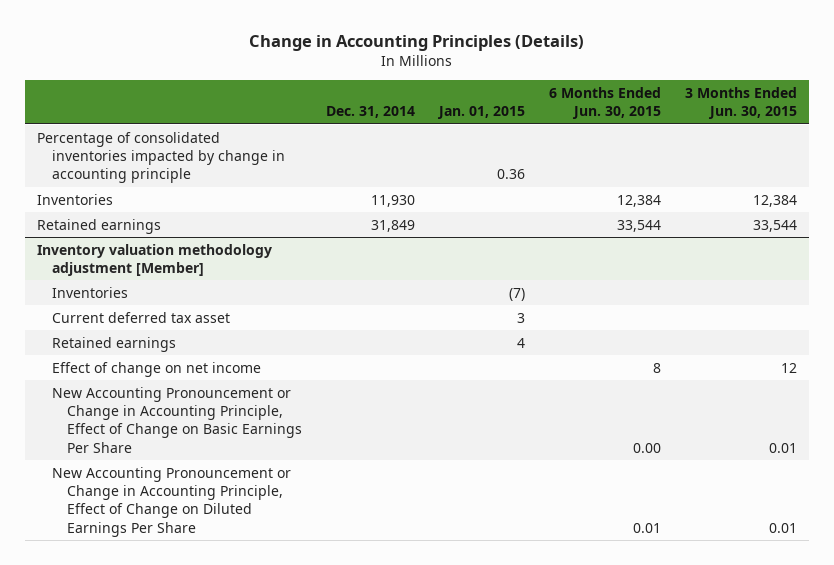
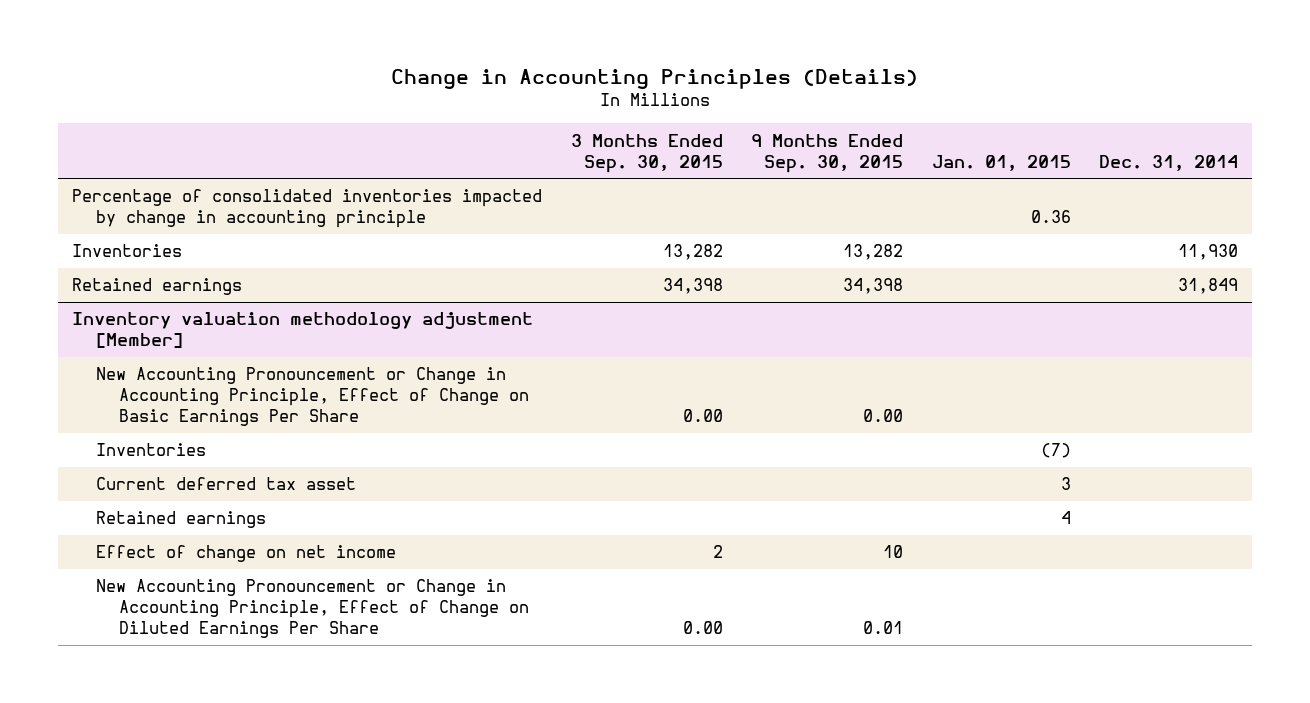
[548,87,661,120] 6 Months Ended Jun. 30, 2015 -> none
[684,87,797,120] 3 Months Ended Jun. 30, 2015 -> none
none -> [570,133,723,173] 3 Months Ended Sep. 30, 2015
none -> [751,133,904,173] 9 Months Ended Sep. 30, 2015
[52,386,303,453] New Accounting Pronouncement or Change in Accounting Principle, Effect of Change on Basic Earnings Per Share -> [95,367,530,427] New Accounting Pronouncement or Change in Accounting Principle, Effect of Change on Basic Earnings Per Share

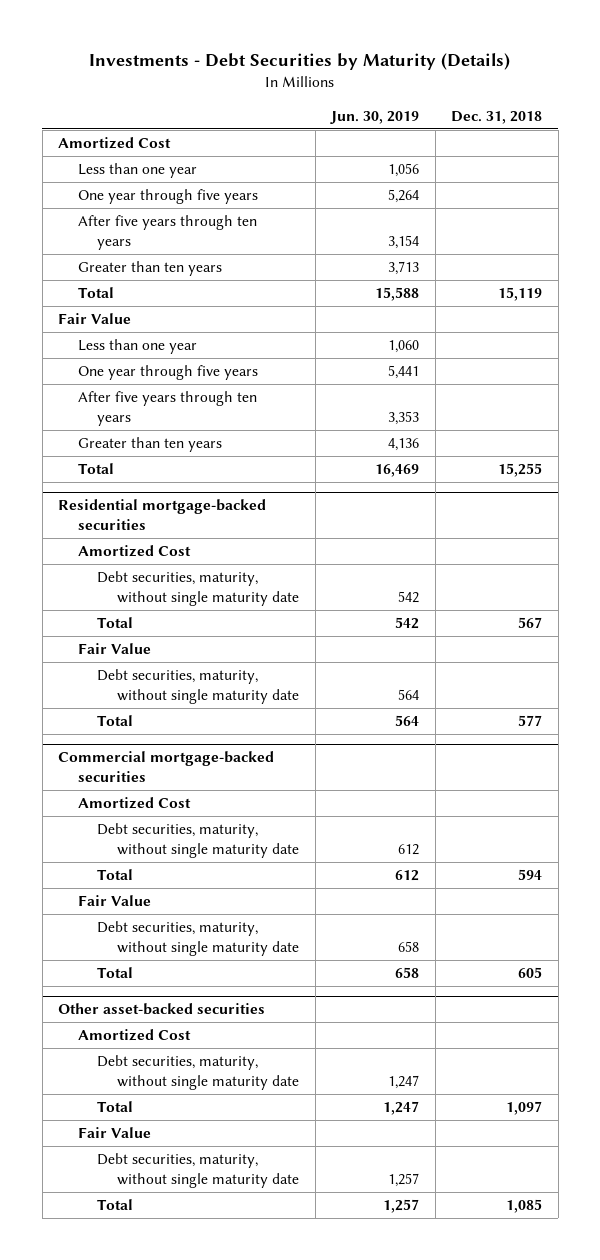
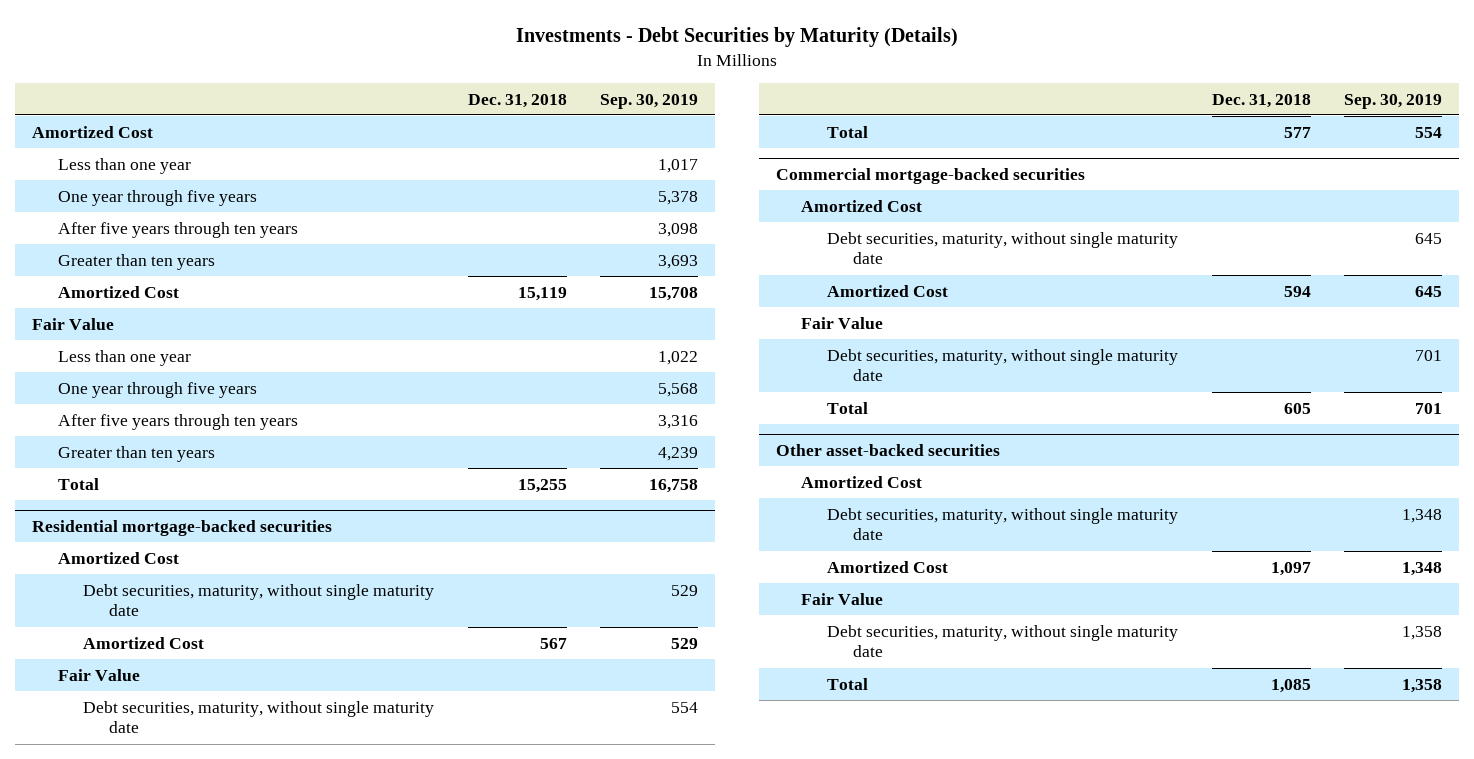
[330,110,420,124] Jun. 30, 2019 -> none
none -> [600,93,699,109] Sep. 30, 2019
[77,287,114,299] Total -> [57,285,179,298] Amortized Cost
[97,617,134,629] Total -> [83,636,205,649] Amortized Cost
[97,869,134,881] Total -> [826,284,948,297] Amortized Cost
[97,1101,134,1113] Total -> [826,560,948,573] Amortized Cost

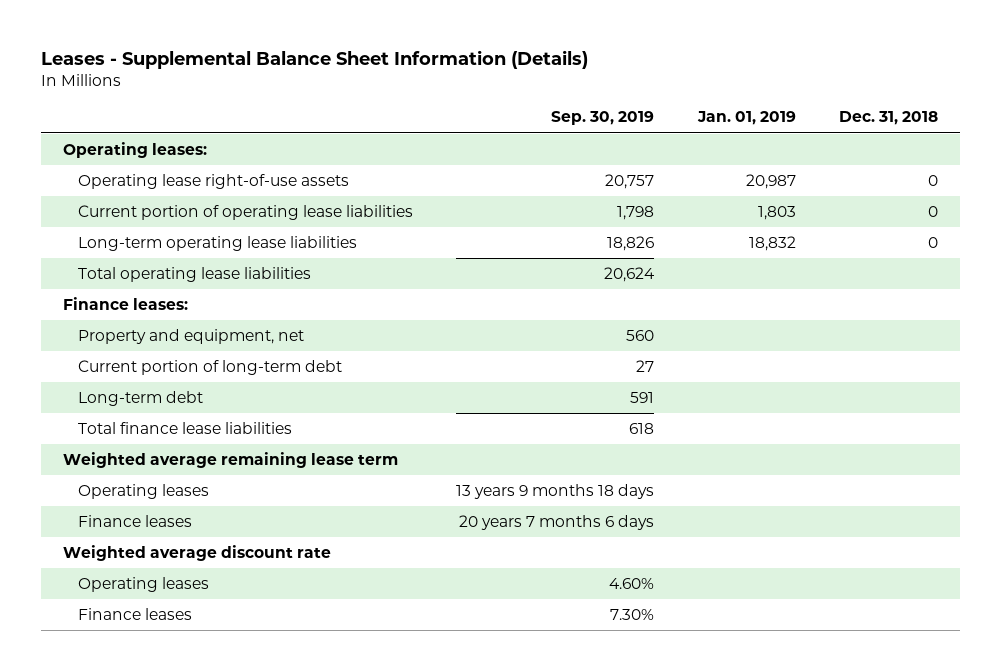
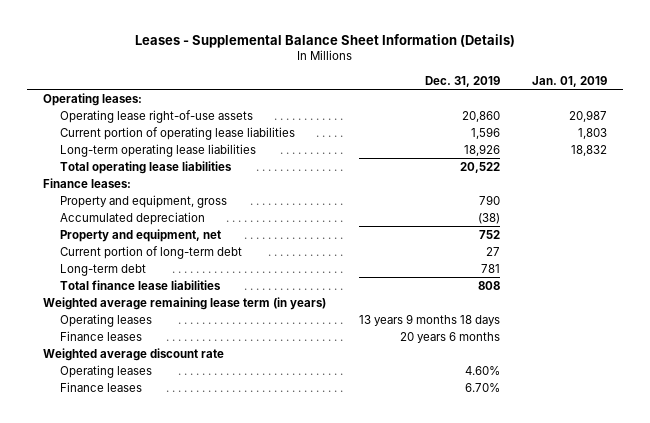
[551,111,655,126] Sep. 30, 2019 -> none
[839,111,939,126] Dec. 31, 2018 -> none
none -> [424,75,500,87] Dec. 31, 2019
none -> [60,194,228,208] Property and equipment, gross
none -> [60,211,206,225] Accumulated depreciation
[62,452,398,469] Weighted average remaining lease term -> [43,296,327,310] Weighted average remaining lease term (in years)

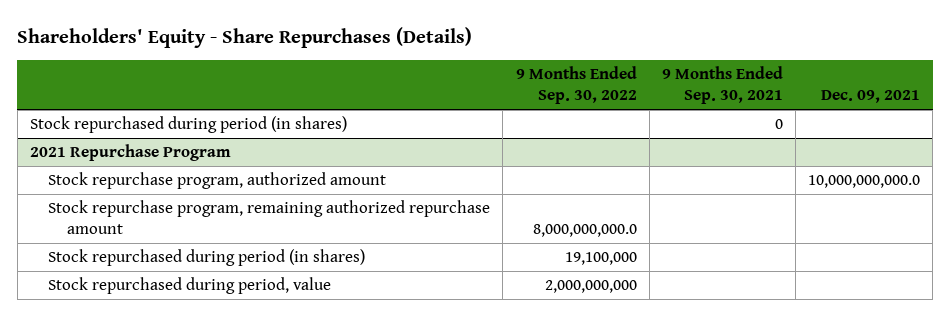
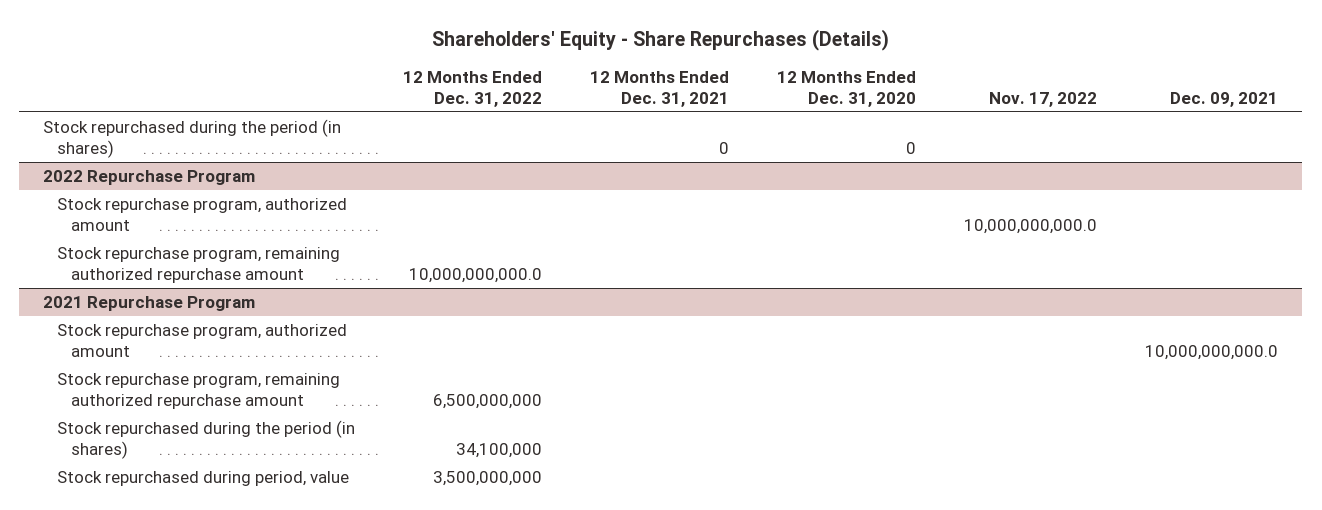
[515,66,637,105] 9 Months Ended Sep. 30, 2022 -> none
[661,66,783,105] 9 Months Ended Sep. 30, 2021 -> none
none -> [403,71,543,107] 12 Months Ended Dec. 31, 2022
none -> [590,71,730,107] 12 Months Ended Dec. 31, 2021
none -> [777,71,917,107] 12 Months Ended Dec. 31, 2020
none -> [989,91,1098,107] Nov. 17, 2022
[29,116,347,134] Stock repurchased during period (in shares) -> [43,119,342,158] Stock repurchased during the period (in shares)
none -> [43,170,256,186] 2022 Repurchase Program
none -> [57,198,348,231] Stock repurchase program, authorized amount
none -> [57,247,341,283] Stock repurchase program, remaining authorized repurchase amount
[48,249,366,267] Stock repurchased during period (in shares) -> [57,420,356,459] Stock repurchased during the period (in shares)

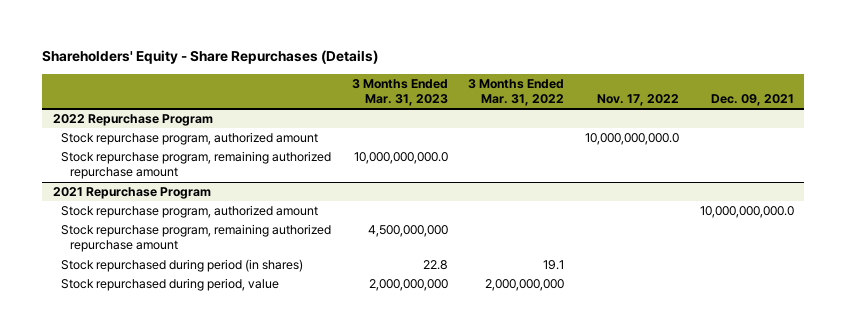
[403,71,543,107] 12 Months Ended Dec. 31, 2022 -> none
[590,71,730,107] 12 Months Ended Dec. 31, 2021 -> none
[777,71,917,107] 12 Months Ended Dec. 31, 2020 -> none
none -> [351,78,448,106] 3 Months Ended Mar. 31, 2023
none -> [468,78,565,106] 3 Months Ended Mar. 31, 2022
[43,119,342,158] Stock repurchased during the period (in shares) -> none
[57,420,356,459] Stock repurchased during the period (in shares) -> [61,259,304,273] Stock repurchased during period (in shares)

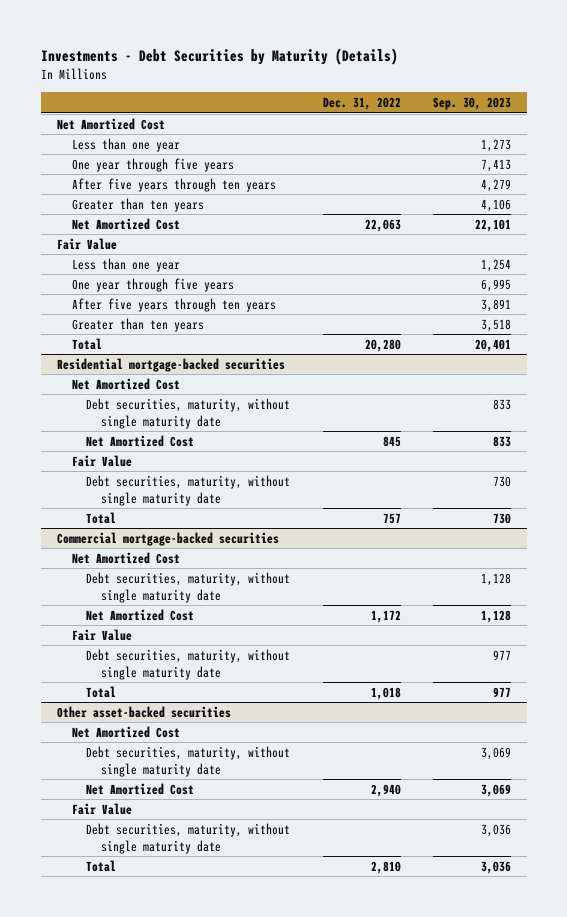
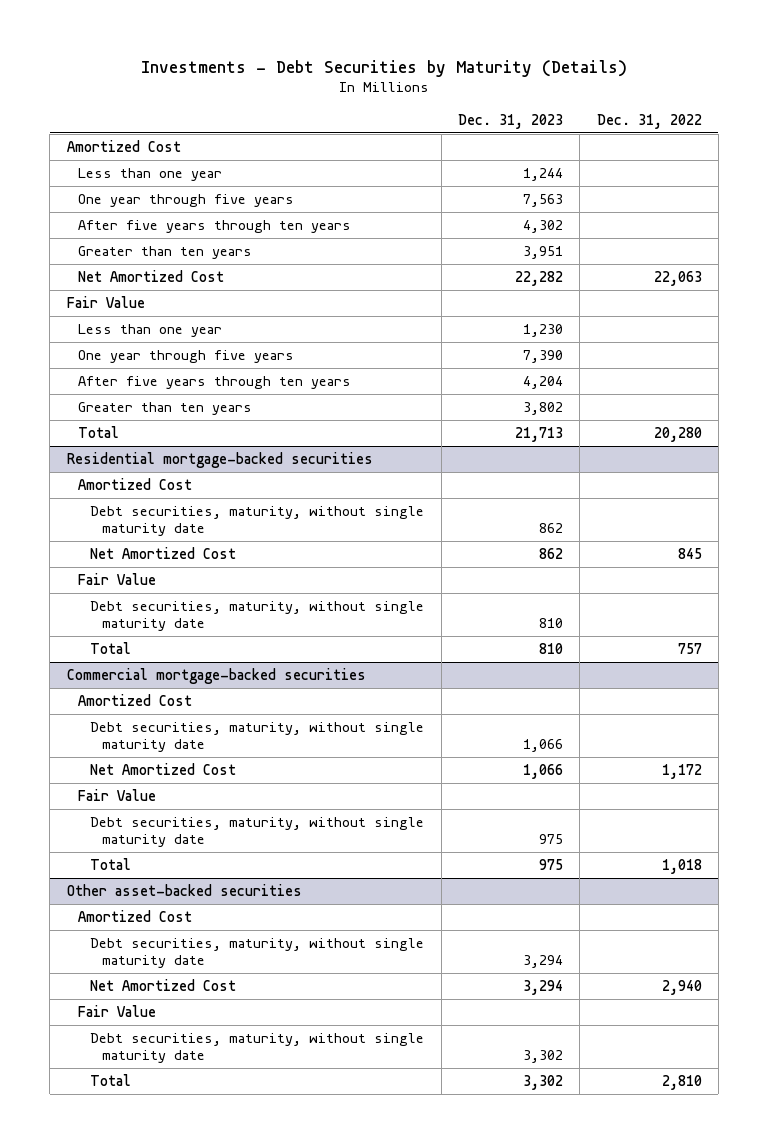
[432,97,511,111] Sep. 30, 2023 -> none
none -> [457,114,563,130] Dec. 31, 2023
[56,117,165,130] Net Amortized Cost -> [66,139,181,152] Amortized Cost
[71,377,180,390] Net Amortized Cost -> [78,477,193,490] Amortized Cost
[71,551,180,564] Net Amortized Cost -> [78,693,193,706] Amortized Cost
[71,725,180,738] Net Amortized Cost -> [78,909,193,922] Amortized Cost

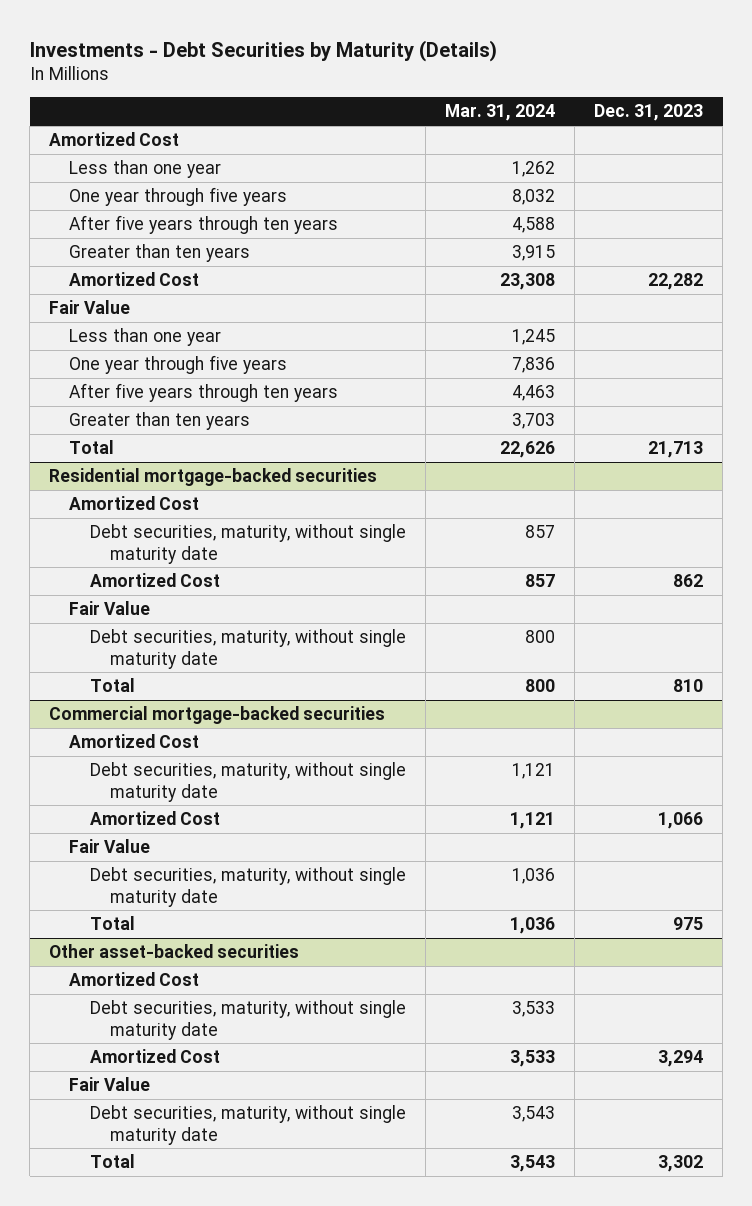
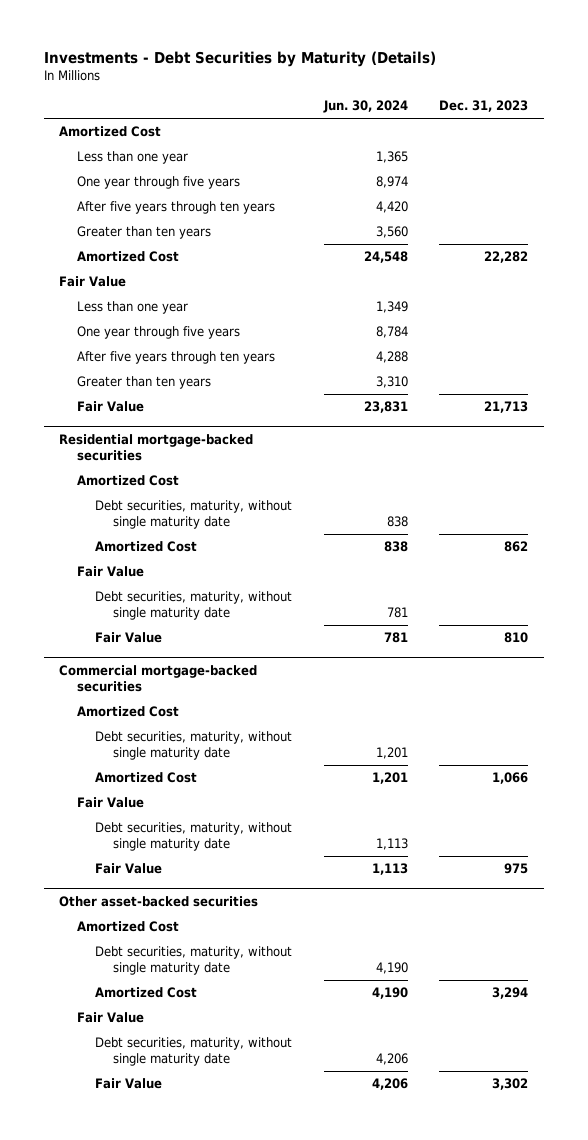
[444,104,555,122] Mar. 31, 2024 -> none
none -> [322,100,408,114] Jun. 30, 2024
[69,440,115,455] Total -> [77,401,145,413] Fair Value
[89,678,135,693] Total -> [95,632,163,644] Fair Value
[89,916,135,931] Total -> [95,863,163,875] Fair Value
[89,1154,135,1169] Total -> [95,1078,163,1090] Fair Value

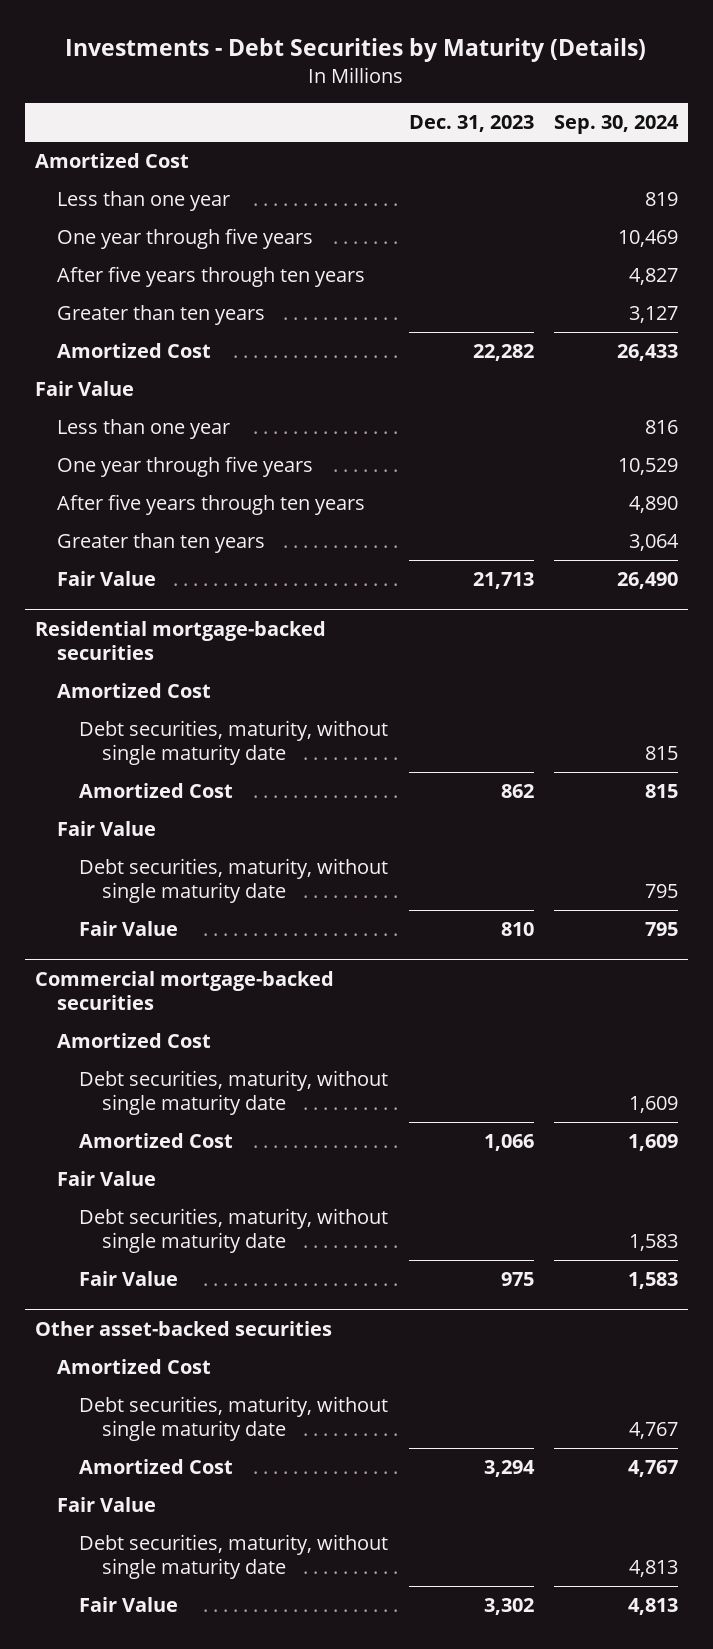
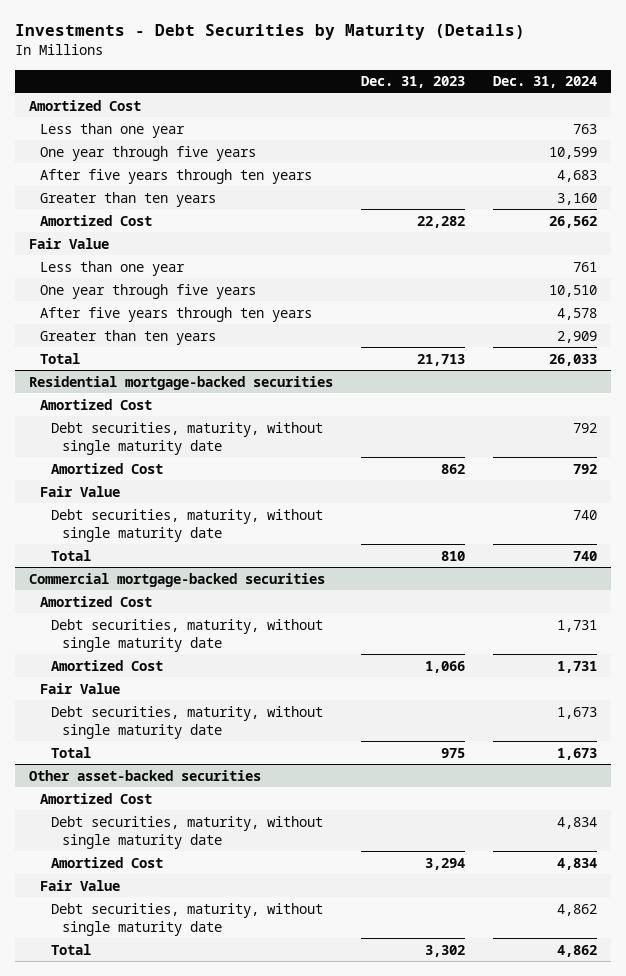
[553,115,679,135] Sep. 30, 2024 -> none
none -> [492,76,597,89] Dec. 31, 2024
[57,571,157,587] Fair Value -> [39,352,80,364] Total
[79,921,179,937] Fair Value -> [51,549,92,561] Total
[79,1271,179,1287] Fair Value -> [51,746,92,758] Total
[79,1597,179,1613] Fair Value -> [51,943,92,955] Total

